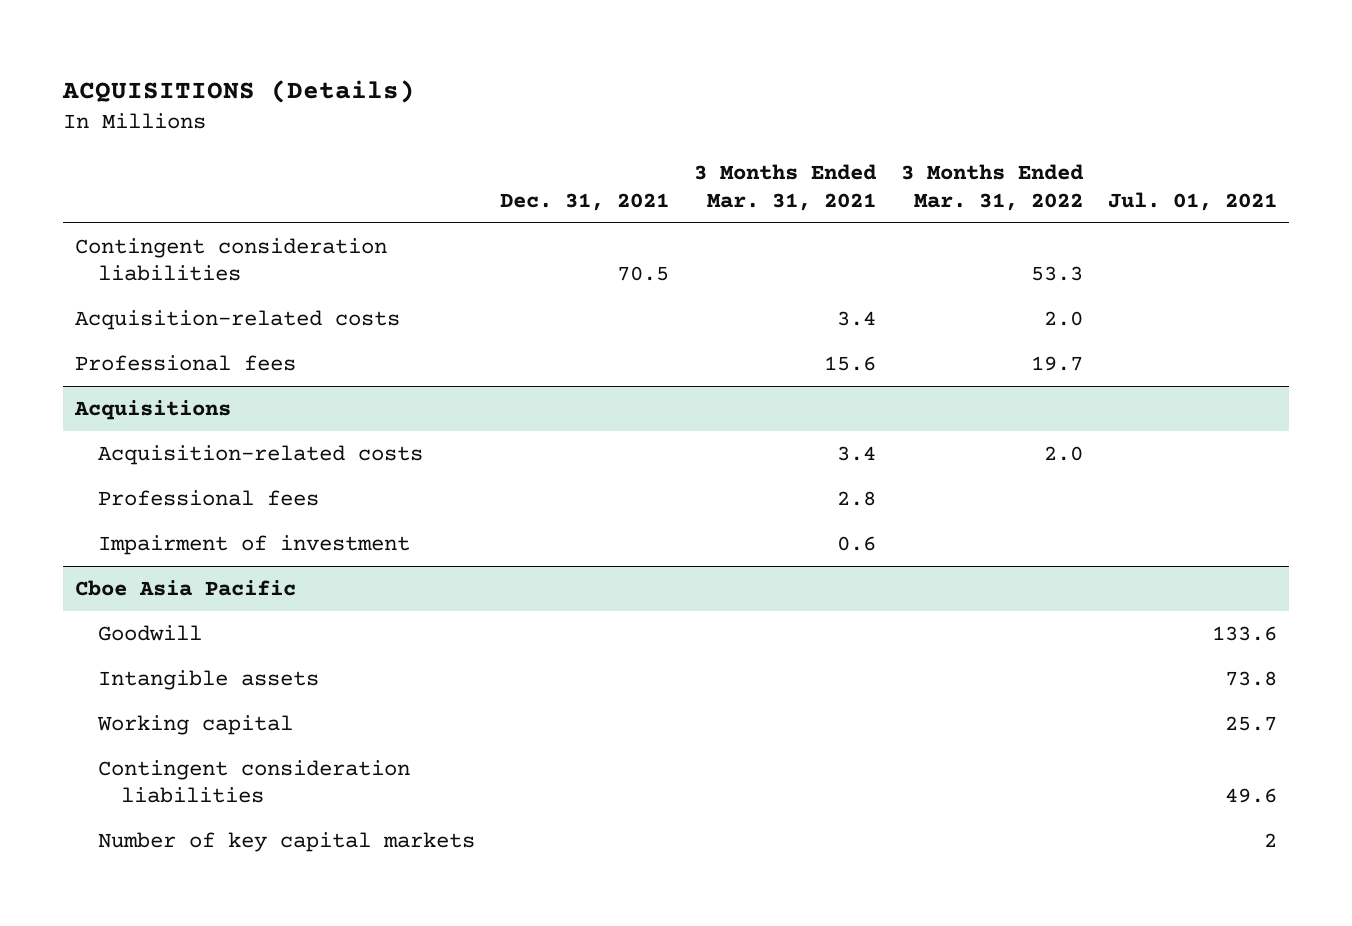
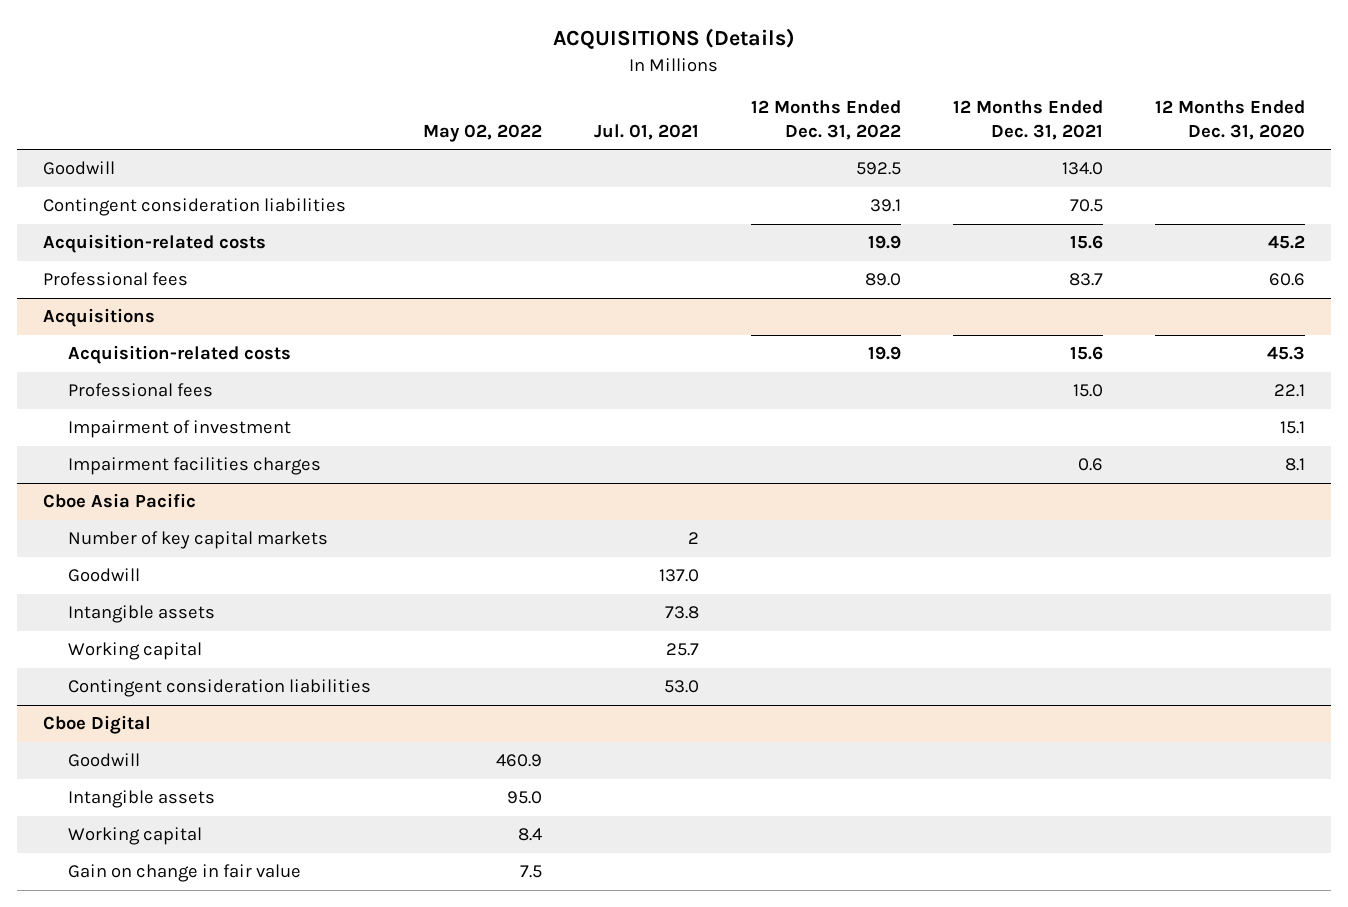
[499,192,669,211] Dec. 31, 2021 -> none
[693,164,877,211] 3 Months Ended Mar. 31, 2021 -> none
[900,164,1084,211] 3 Months Ended Mar. 31, 2022 -> none
none -> [422,123,542,142] May 02, 2022
none -> [751,100,902,140] 12 Months Ended Dec. 31, 2022
none -> [953,100,1104,140] 12 Months Ended Dec. 31, 2021
none -> [1155,100,1306,140] 12 Months Ended Dec. 31, 2020
none -> [42,161,115,176] Goodwill
none -> [67,457,321,476] Impairment facilities charges
[97,831,475,852] Number of key capital markets -> [67,531,328,550] Number of key capital markets
[1211,625,1277,641] 133.6 -> [658,569,699,583] 137.0
[1224,788,1277,804] 49.6 -> [663,680,699,694] 53.0
none -> [42,715,151,735] Cboe Digital
none -> [67,753,140,768] Goodwill
none -> [67,790,215,809] Intangible assets
none -> [67,827,202,846] Working capital
none -> [67,864,301,883] Gain on change in fair value

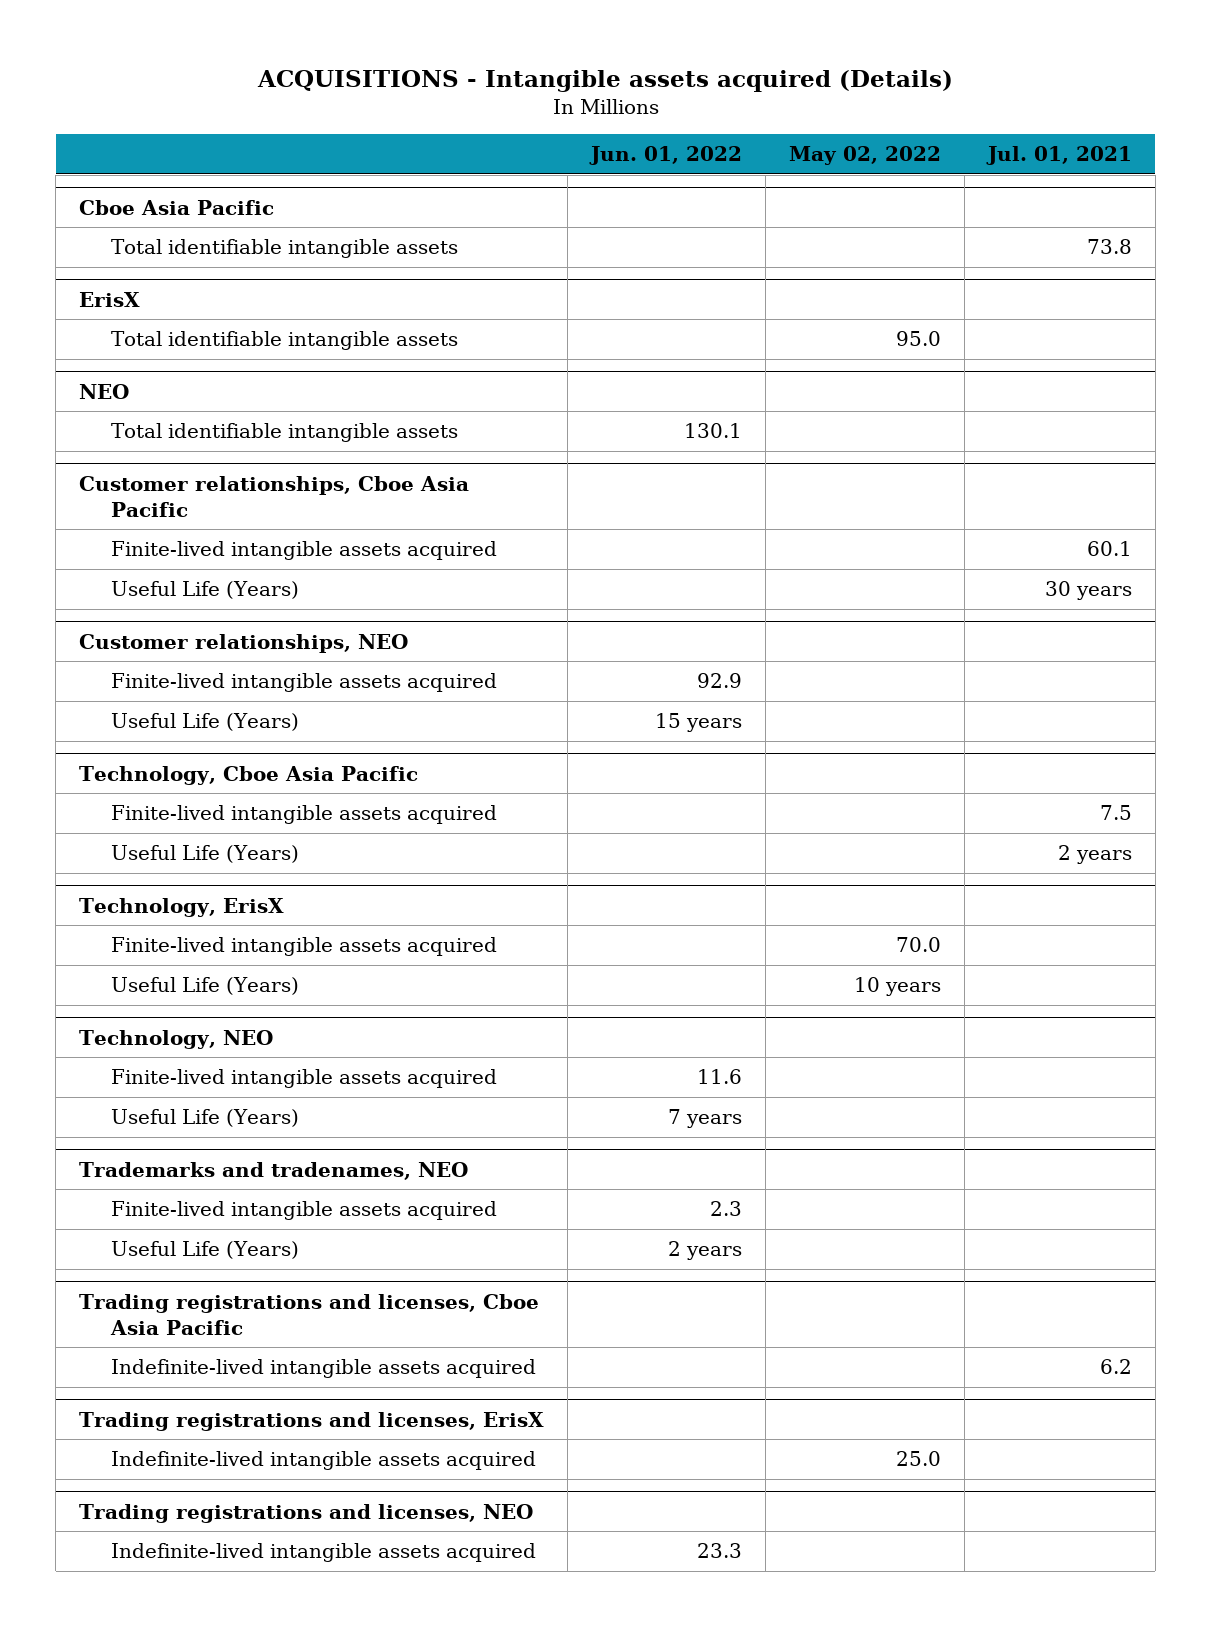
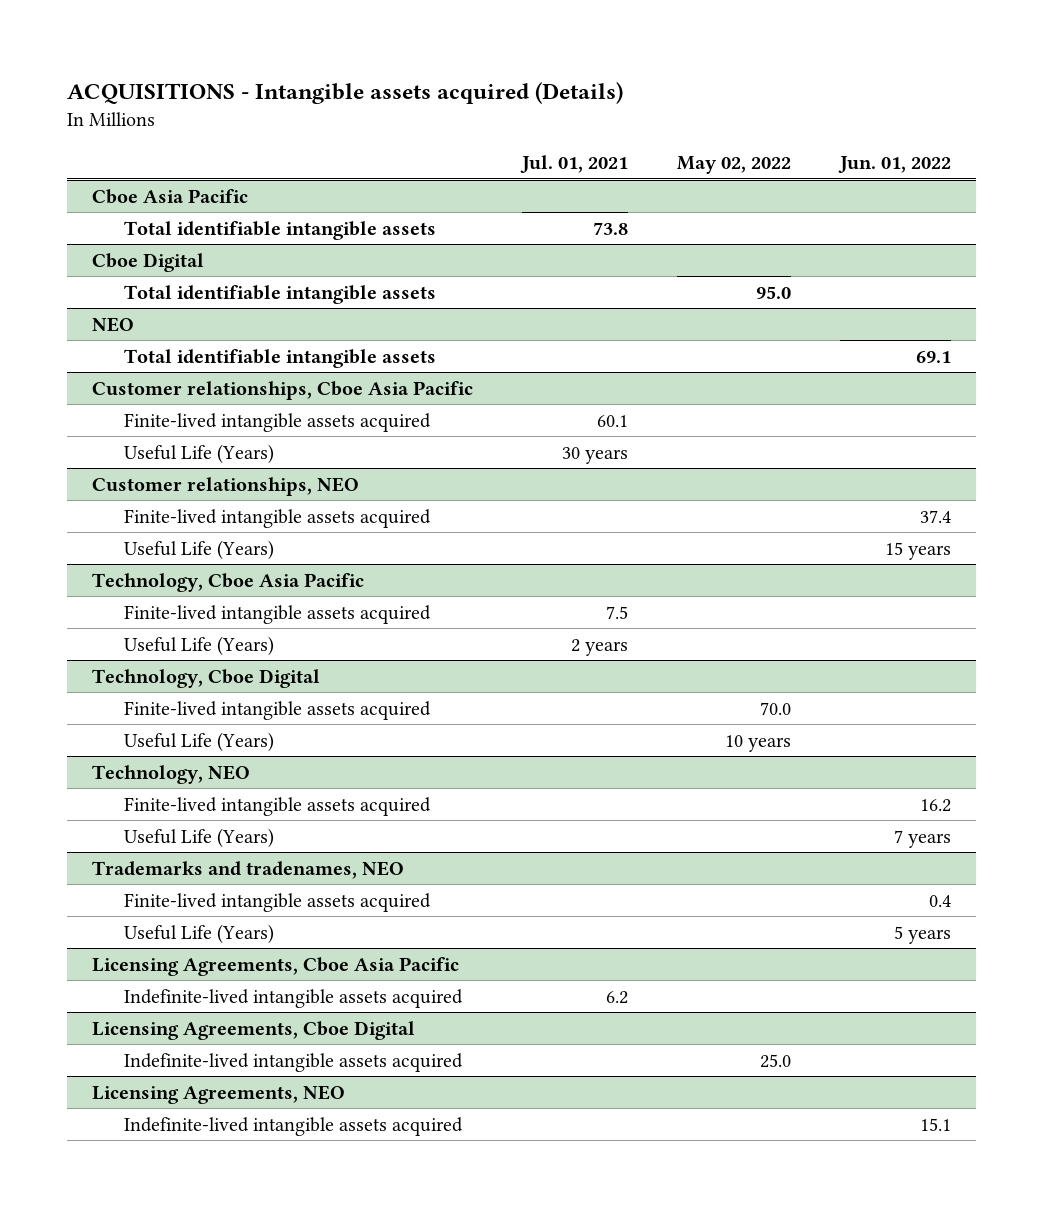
[79,291,141,307] ErisX -> [92,252,205,272] Cboe Digital
[684,423,743,439] 130.1 -> [916,350,952,363] 69.1
[697,673,743,689] 92.9 -> [920,509,952,523] 37.4
[79,897,285,917] Technology, ErisX -> [92,668,321,688] Technology, Cboe Digital
[697,1069,743,1085] 11.6 -> [920,798,952,812] 16.2
[710,1201,743,1217] 2.3 -> [929,894,952,907] 0.4
[668,1241,743,1261] 2 years -> [894,925,952,944] 5 years
[79,1293,540,1335] Trading registrations and licenses, Cboe Asia Pacific -> [92,956,460,976] Licensing Agreements, Cboe Asia Pacific
[79,1411,545,1431] Trading registrations and licenses, ErisX -> [92,1020,416,1040] Licensing Agreements, Cboe Digital
[79,1503,534,1523] Trading registrations and licenses, NEO -> none
[110,1543,536,1563] Indefinite-lived intangible assets acquired -> none
none -> [92,1084,346,1104] Licensing Agreements, NEO
none -> [123,1116,463,1136] Indefinite-lived intangible assets acquired

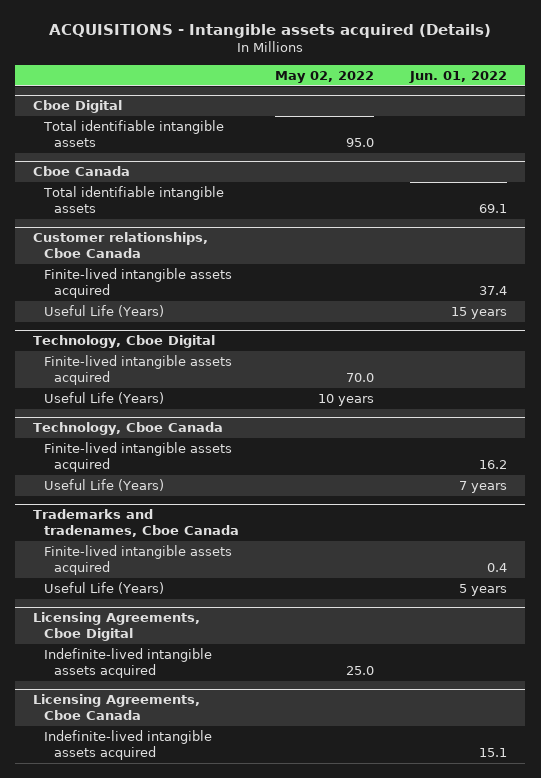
[520,155,629,174] Jul. 01, 2021 -> none
[92,188,249,204] Cboe Asia Pacific -> none
[123,220,436,240] Total identifiable intangible assets -> none
[92,316,135,332] NEO -> [33,166,131,177] Cboe Canada
[92,380,474,400] Customer relationships, Cboe Asia Pacific -> none
[123,412,431,432] Finite-lived intangible assets acquired -> none
[123,443,274,464] Useful Life (Years) -> none
[92,476,360,496] Customer relationships, NEO -> [33,232,209,259] Customer relationships, Cboe Canada
[92,572,365,592] Technology, Cboe Asia Pacific -> none
[123,604,431,624] Finite-lived intangible assets acquired -> none
[123,635,274,656] Useful Life (Years) -> none
[92,764,251,784] Technology, NEO -> [33,422,224,436] Technology, Cboe Canada
[92,860,405,879] Trademarks and tradenames, NEO -> [33,509,239,538] Trademarks and tradenames, Cboe Canada
[92,956,460,976] Licensing Agreements, Cboe Asia Pacific -> none
[123,988,463,1008] Indefinite-lived intangible assets acquired -> none
[92,1084,346,1104] Licensing Agreements, NEO -> [33,694,201,721] Licensing Agreements, Cboe Canada

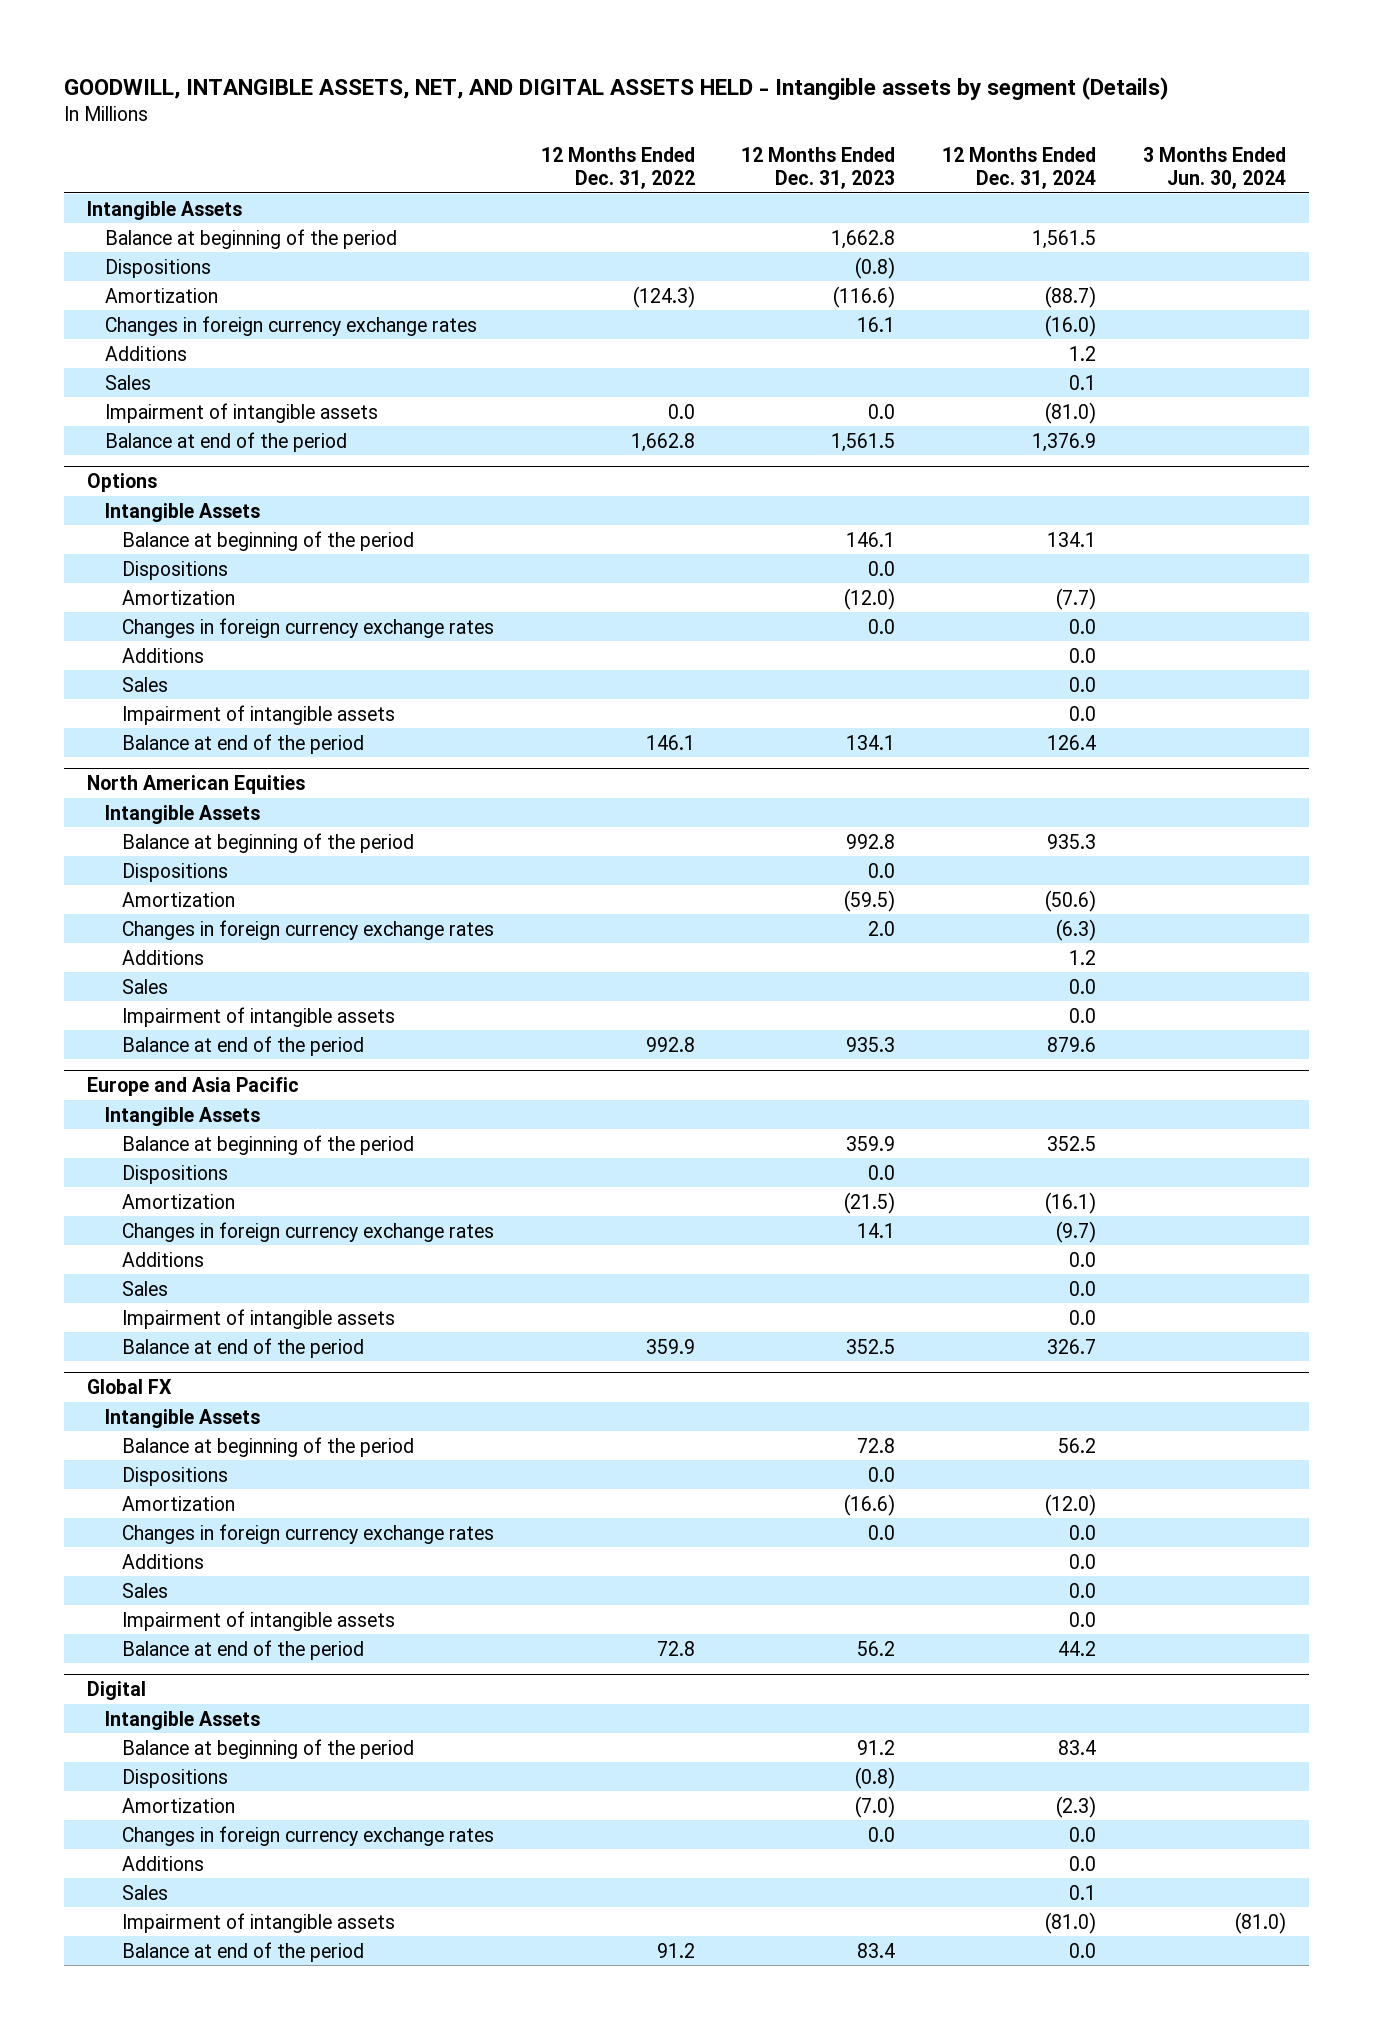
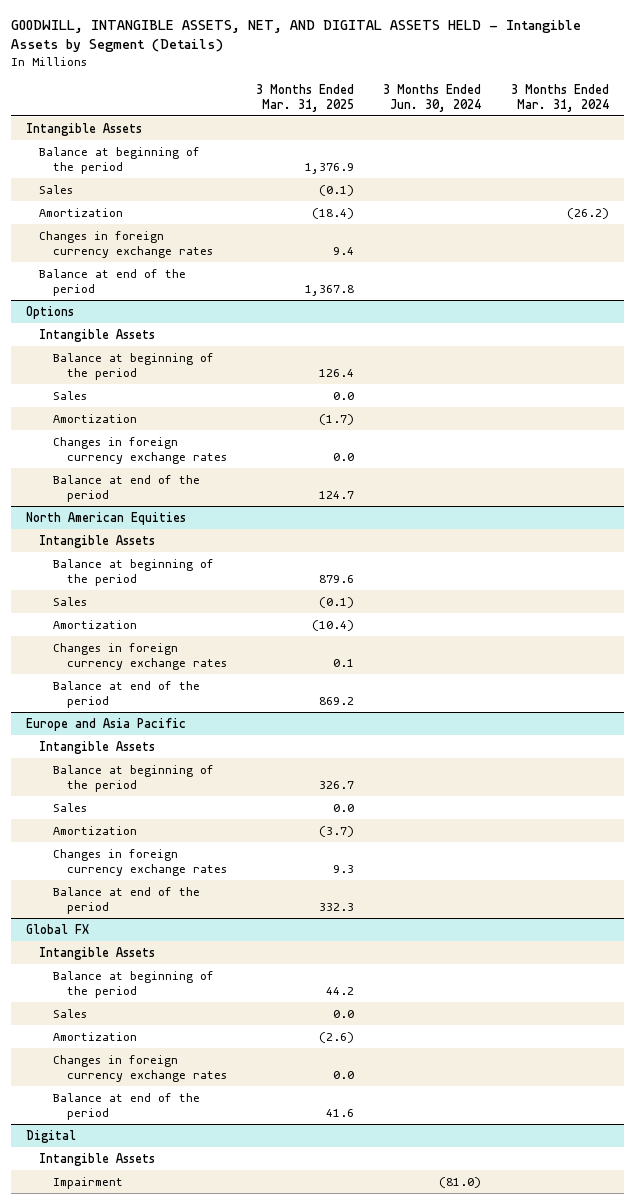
[64,76,1170,100] GOODWILL, INTANGIBLE ASSETS, NET, AND DIGITAL ASSETS HELD - Intangible assets by segment (Details) -> [11,20,582,53] GOODWILL, INTANGIBLE ASSETS, NET, AND DIGITAL ASSETS HELD - Intangible Assets by Segment (Details)
[540,147,695,189] 12 Months Ended Dec. 31, 2022 -> none
[741,147,896,189] 12 Months Ended Dec. 31, 2023 -> none
[942,147,1097,189] 12 Months Ended Dec. 31, 2024 -> none
none -> [256,83,355,112] 3 Months Ended Mar. 31, 2025
none -> [510,83,609,112] 3 Months Ended Mar. 31, 2024
[104,258,211,278] Dispositions -> none
[104,374,151,390] Sales -> [39,184,74,194] Sales
[104,345,187,361] Additions -> none
[104,402,378,423] Impairment of intangible assets -> none
[122,560,229,580] Dispositions -> none
[122,676,169,692] Sales -> [53,390,88,400] Sales
[122,647,205,663] Additions -> none
[122,704,396,725] Impairment of intangible assets -> none
[122,862,229,882] Dispositions -> none
[122,978,169,994] Sales -> [53,596,88,606] Sales
[122,949,205,965] Additions -> none
[122,1006,396,1027] Impairment of intangible assets -> none
[122,1164,229,1184] Dispositions -> none
[122,1280,169,1296] Sales -> [53,802,88,812] Sales
[122,1251,205,1267] Additions -> none
[122,1308,396,1329] Impairment of intangible assets -> none
[122,1466,229,1486] Dispositions -> none
[122,1582,169,1598] Sales -> [53,1008,88,1018] Sales
[122,1553,205,1569] Additions -> none
[122,1610,396,1631] Impairment of intangible assets -> none
[122,1738,415,1759] Balance at beginning of the period -> none
[122,1768,229,1788] Dispositions -> none
[122,1797,236,1813] Amortization -> none
[122,1825,495,1846] Changes in foreign currency exchange rates -> none
[122,1855,205,1871] Additions -> none
[122,1884,169,1900] Sales -> none
[122,1941,365,1962] Balance at end of the period -> none
[122,1912,396,1933] Impairment of intangible assets -> [53,1176,124,1189] Impairment

